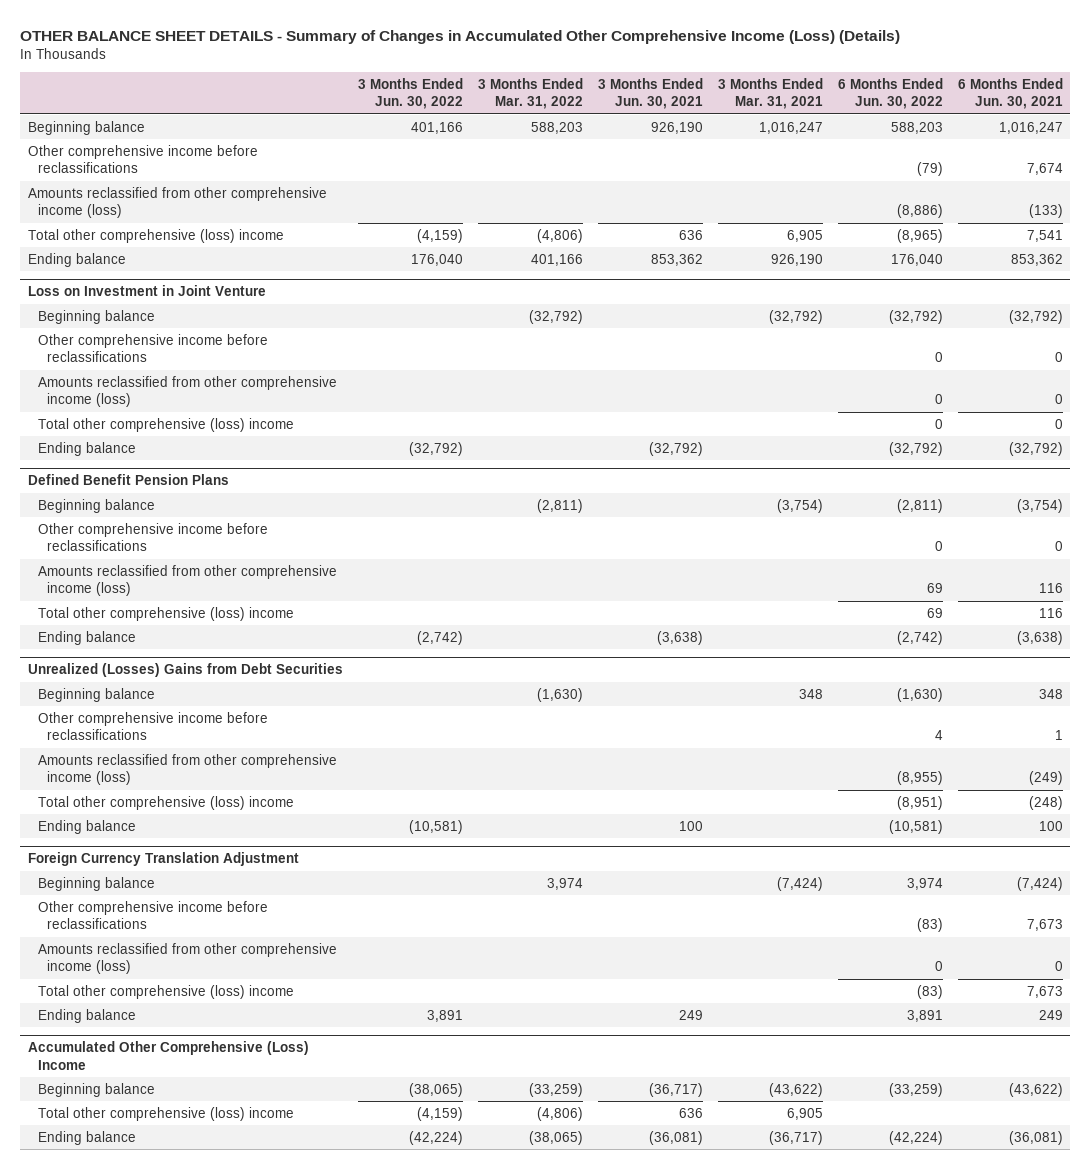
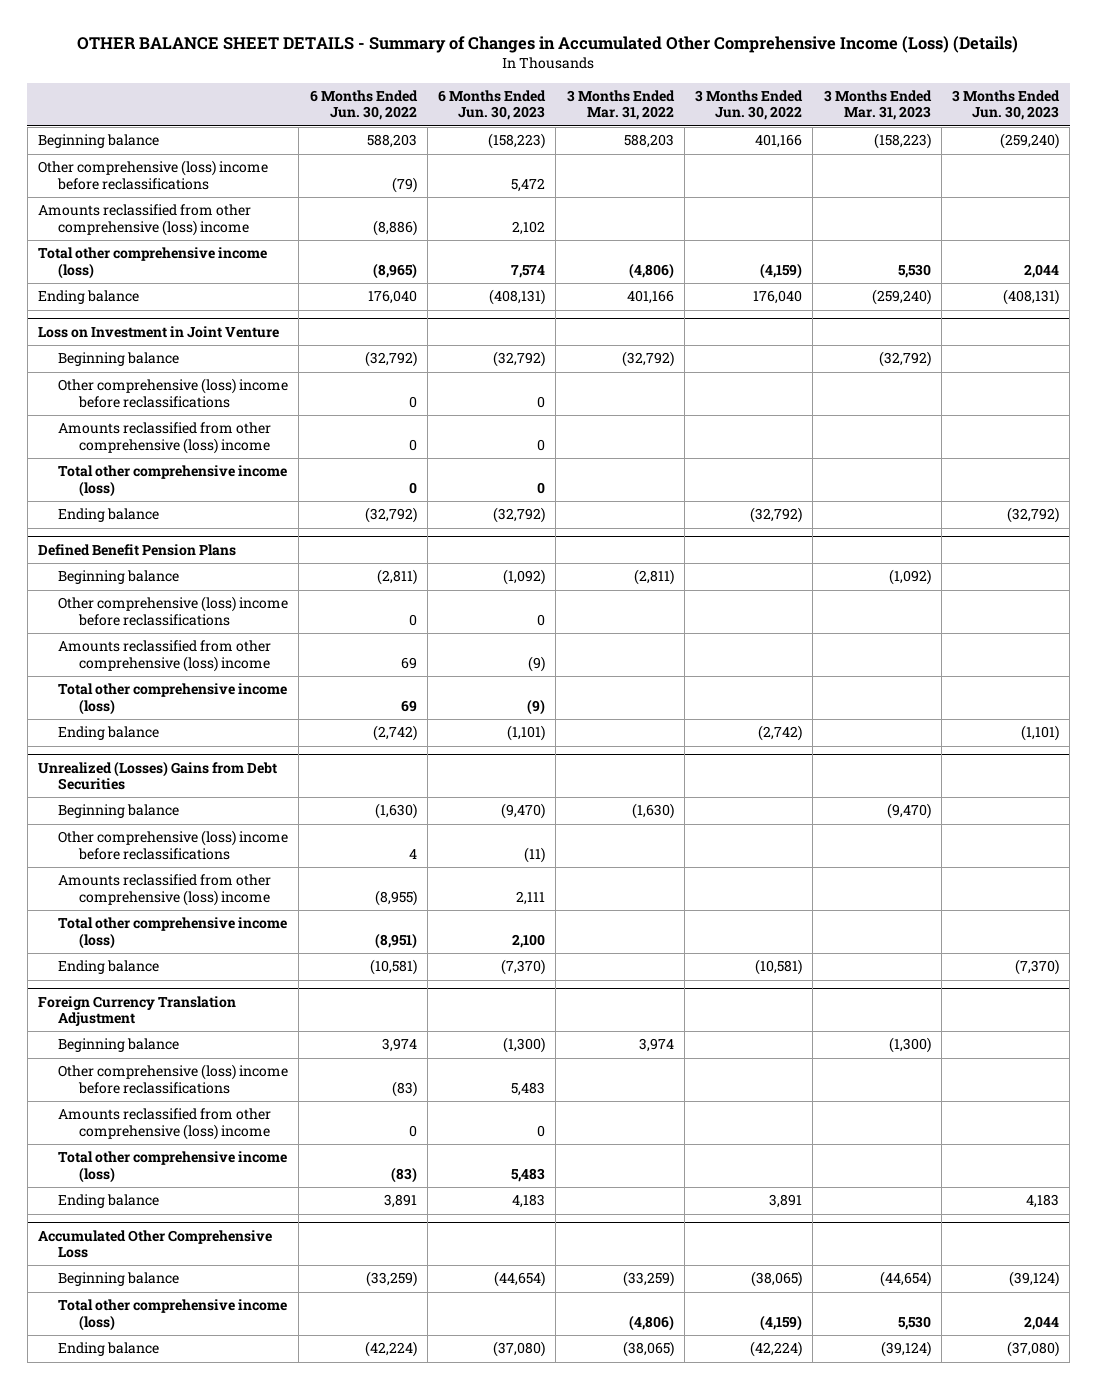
[597,78,703,110] 3 Months Ended Jun. 30, 2021 -> none
[717,78,823,110] 3 Months Ended Mar. 31, 2021 -> none
[957,78,1063,110] 6 Months Ended Jun. 30, 2021 -> none
none -> [438,89,547,121] 6 Months Ended Jun. 30, 2023
none -> [823,89,932,121] 3 Months Ended Mar. 31, 2023
none -> [951,89,1060,121] 3 Months Ended Jun. 30, 2023
[27,144,258,174] Other comprehensive income before reclassifications -> [37,160,268,190] Other comprehensive (loss) income before reclassifications
[27,186,327,219] Amounts reclassified from other comprehensive income (loss) -> [37,204,251,236] Amounts reclassified from other comprehensive (loss) income
[27,228,284,243] Total other comprehensive (loss) income -> [37,247,267,279] Total other comprehensive income (loss)
[37,333,268,363] Other comprehensive income before reclassifications -> [58,378,289,408] Other comprehensive (loss) income before reclassifications
[37,375,337,408] Amounts reclassified from other comprehensive income (loss) -> [58,422,272,454] Amounts reclassified from other comprehensive (loss) income
[37,417,294,432] Total other comprehensive (loss) income -> [58,465,288,497] Total other comprehensive income (loss)
[37,522,268,552] Other comprehensive income before reclassifications -> [58,596,289,626] Other comprehensive (loss) income before reclassifications
[37,564,337,597] Amounts reclassified from other comprehensive income (loss) -> [58,640,272,672] Amounts reclassified from other comprehensive (loss) income
[37,606,294,621] Total other comprehensive (loss) income -> [58,683,288,715] Total other comprehensive income (loss)
[37,711,268,741] Other comprehensive income before reclassifications -> [58,830,289,860] Other comprehensive (loss) income before reclassifications
[37,753,337,786] Amounts reclassified from other comprehensive income (loss) -> [58,874,272,906] Amounts reclassified from other comprehensive (loss) income
[37,795,294,810] Total other comprehensive (loss) income -> [58,917,288,949] Total other comprehensive income (loss)
[37,900,268,930] Other comprehensive income before reclassifications -> [58,1064,289,1094] Other comprehensive (loss) income before reclassifications
[37,942,337,975] Amounts reclassified from other comprehensive income (loss) -> [58,1108,272,1140] Amounts reclassified from other comprehensive (loss) income
[37,984,294,999] Total other comprehensive (loss) income -> [58,1151,288,1183] Total other comprehensive income (loss)
[27,1041,309,1070] Accumulated Other Comprehensive (Loss) Income -> [37,1229,272,1258] Accumulated Other Comprehensive Loss
[37,1106,294,1121] Total other comprehensive (loss) income -> [58,1299,288,1331] Total other comprehensive income (loss)

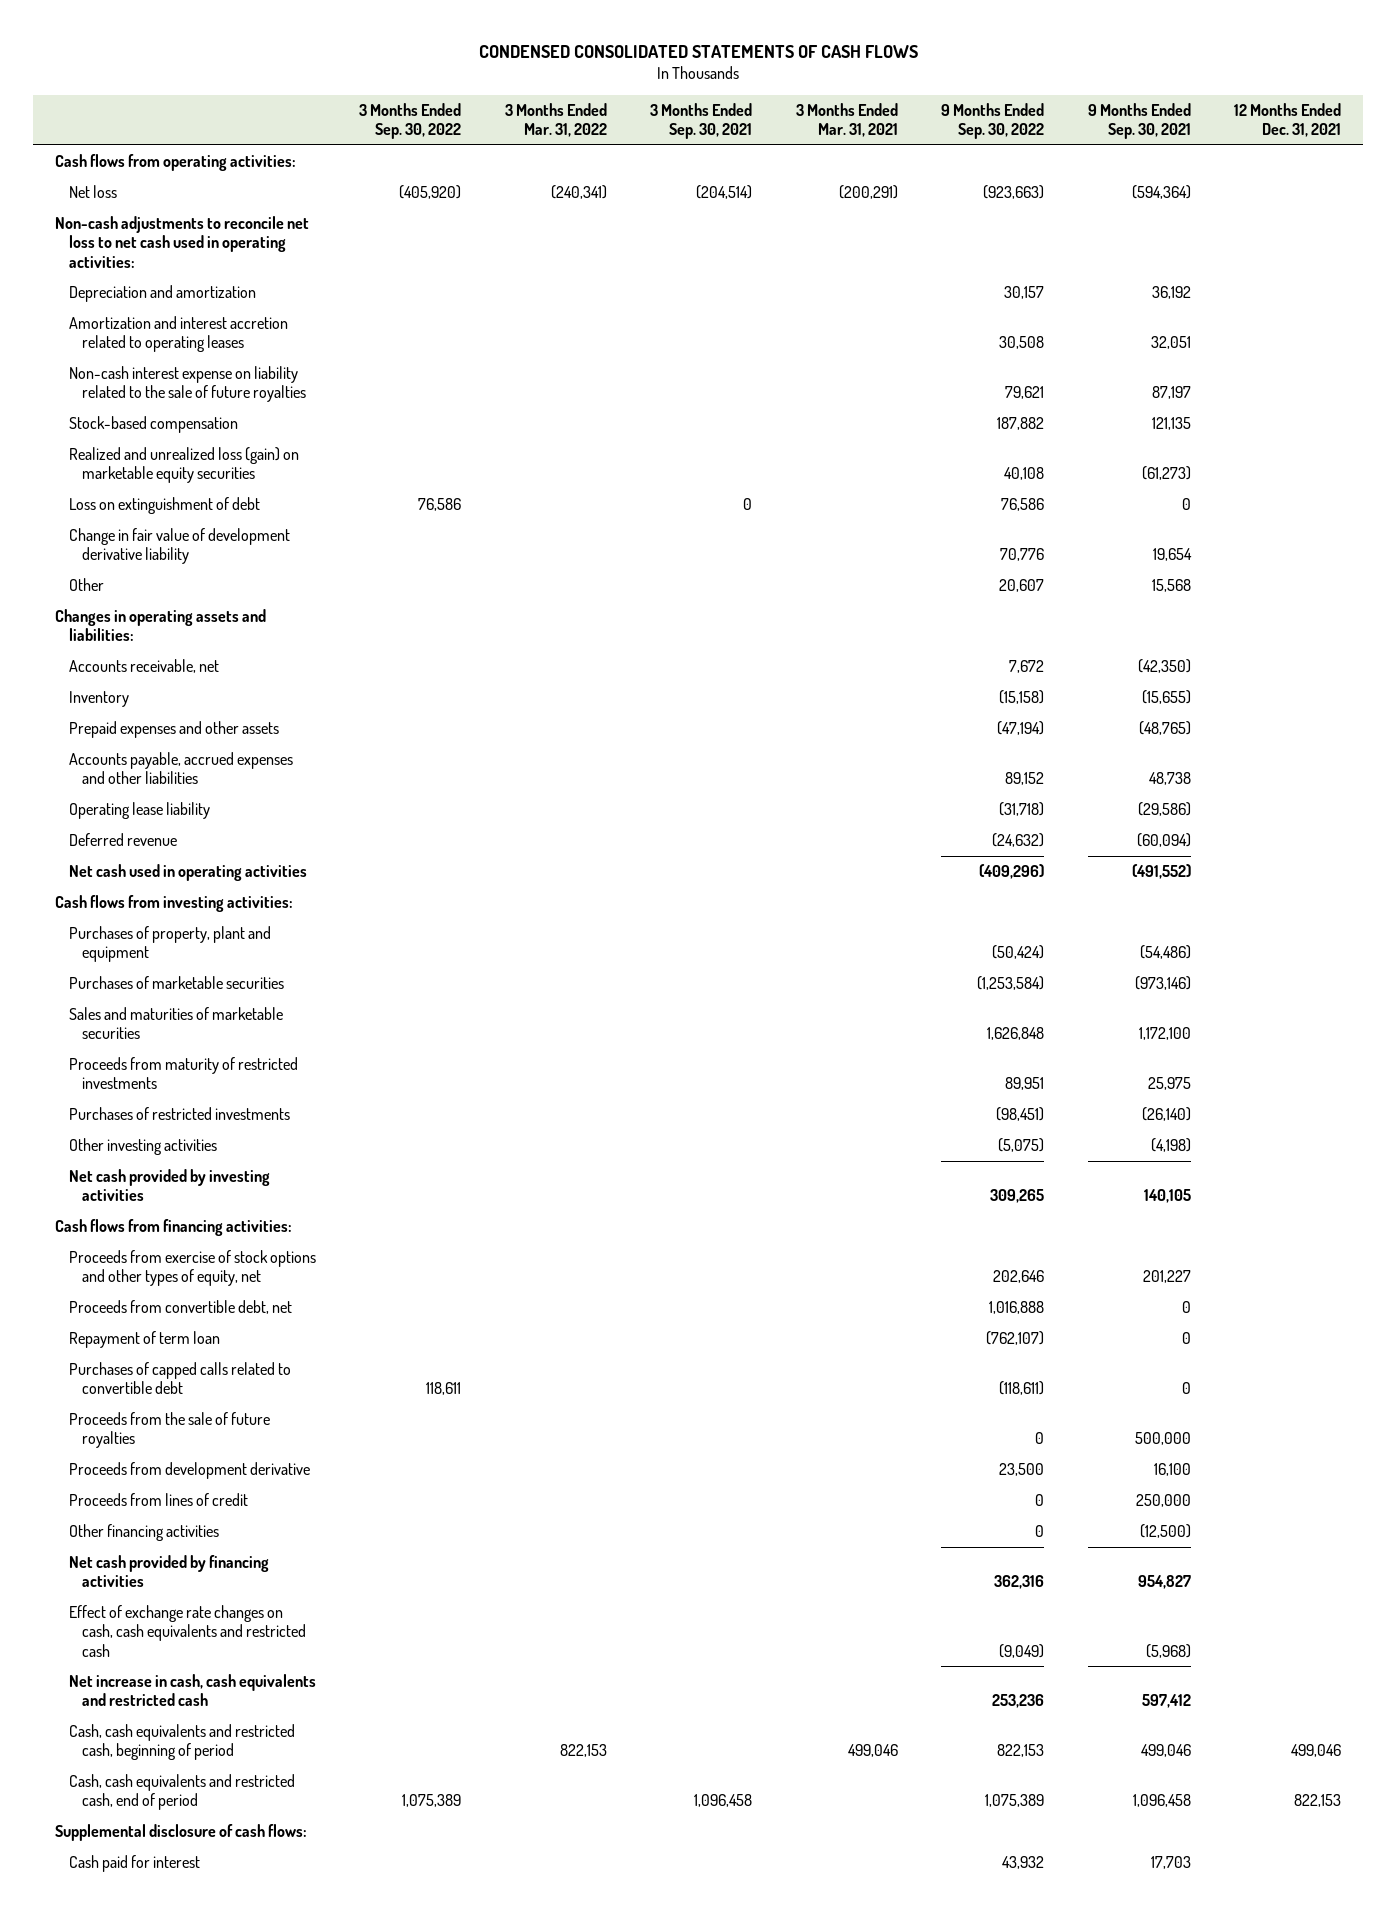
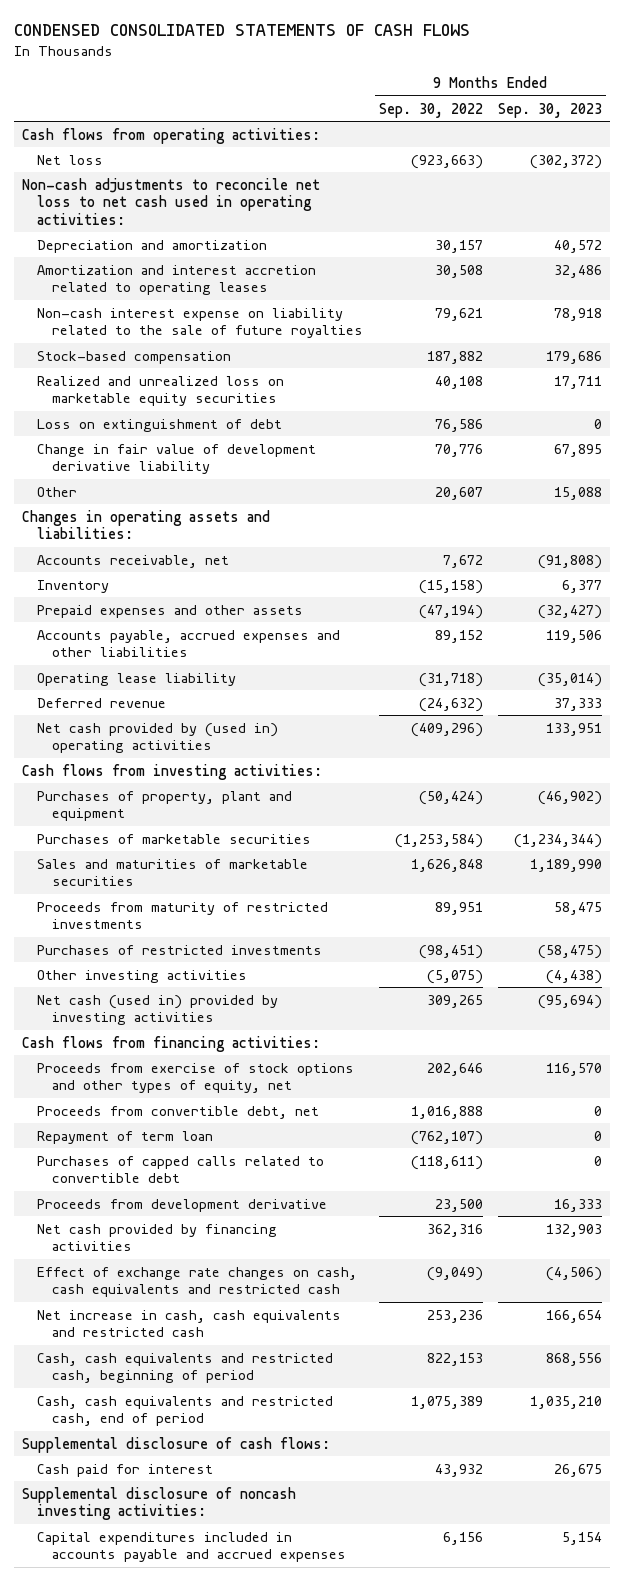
[359,103,462,140] 3 Months Ended Sep. 30, 2022 -> none
[504,103,607,138] 3 Months Ended Mar. 31, 2022 -> none
[650,103,753,140] 3 Months Ended Sep. 30, 2021 -> none
[795,103,898,138] 3 Months Ended Mar. 31, 2021 -> none
[1087,103,1191,140] 9 Months Ended Sep. 30, 2021 -> none
[1234,103,1342,138] 12 Months Ended Dec. 31, 2021 -> none
none -> [498,102,603,118] Sep. 30, 2023
[68,447,299,484] Realized and unrealized loss (gain) on marketable equity securities -> [36,375,284,407] Realized and unrealized loss on marketable equity securities
[68,864,307,882] Net cash used in operating activities -> [36,722,278,754] Net cash provided by (used in) operating activities
[68,1169,270,1202] Net cash provided by investing activities -> [36,994,278,1026] Net cash (used in) provided by investing activities
[68,1412,270,1449] Proceeds from the sale of future royalties -> none
[68,1493,248,1507] Proceeds from lines of credit -> none
[68,1524,219,1542] Other financing activities -> none
none -> [21,1486,296,1521] Supplemental disclosure of noncash investing activities:
none -> [36,1531,346,1563] Capital expenditures included in accounts payable and accrued expenses

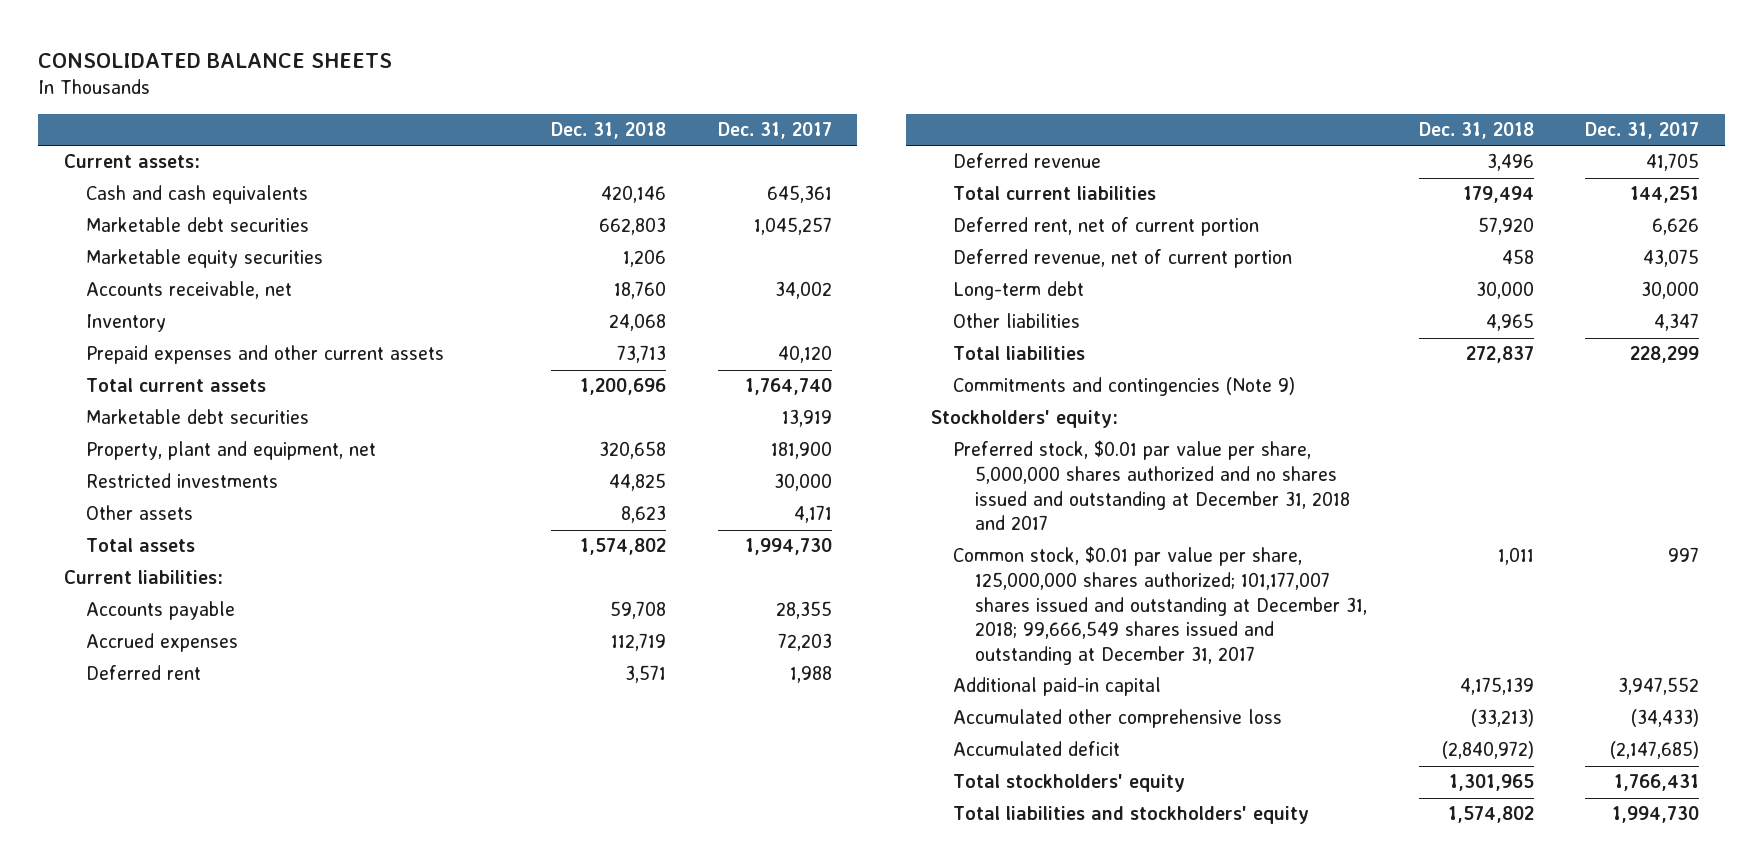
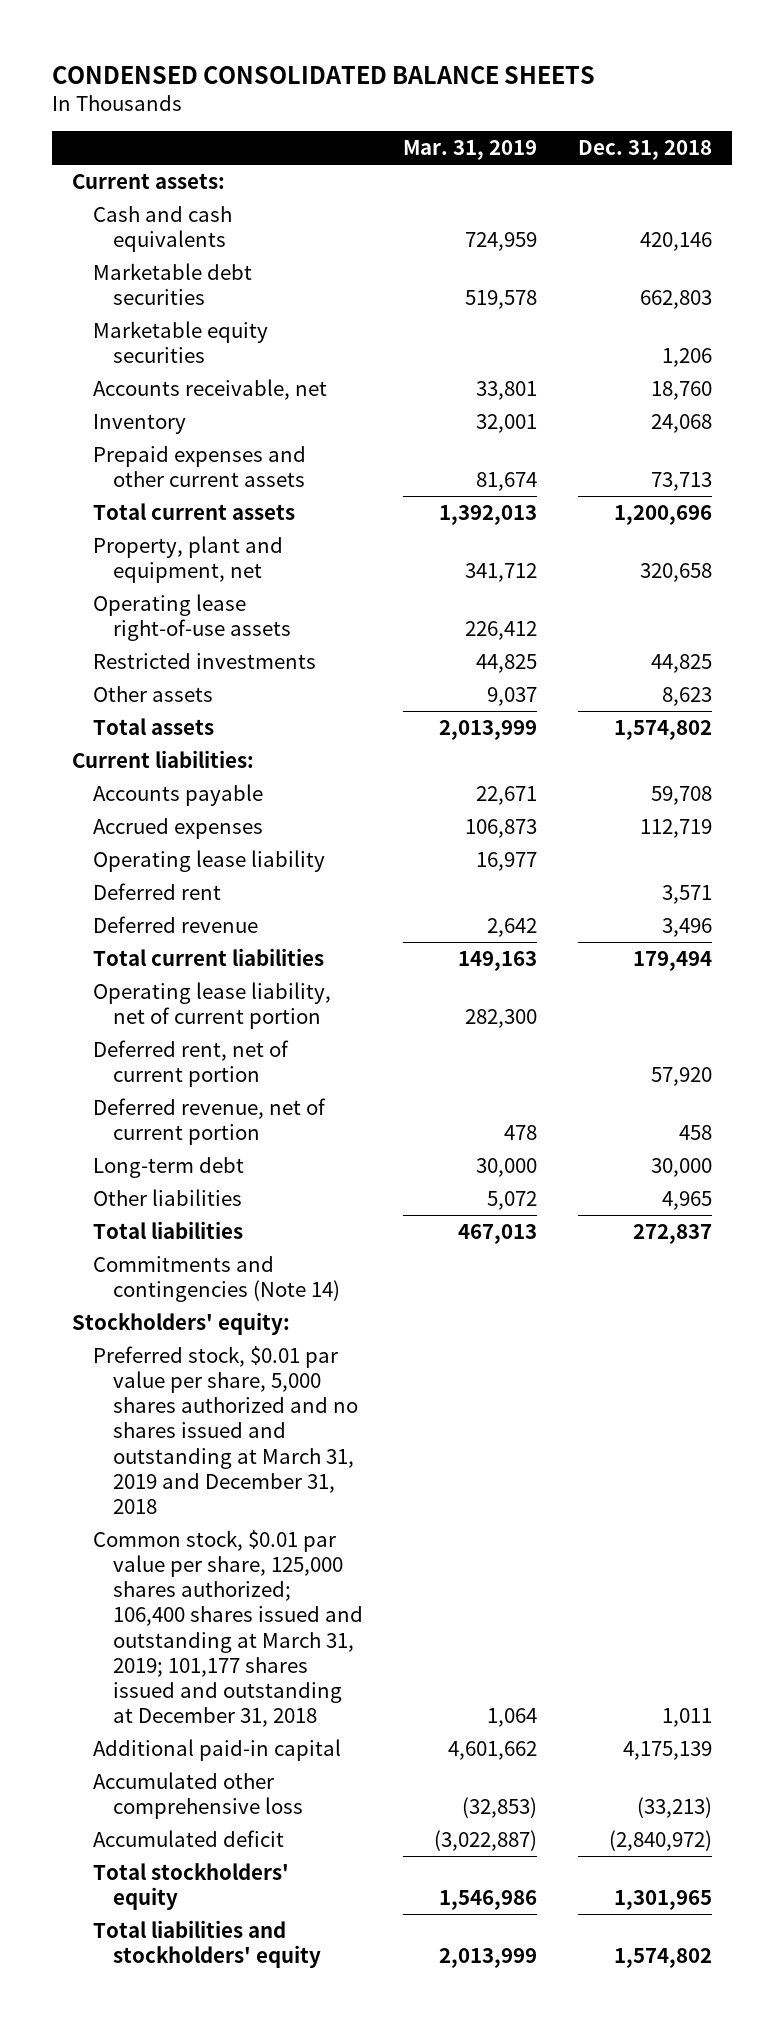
[38,53,393,69] CONSOLIDATED BALANCE SHEETS -> [52,65,596,84] CONDENSED CONSOLIDATED BALANCE SHEETS
[717,122,832,140] Dec. 31, 2017 -> none
none -> [403,140,538,161] Mar. 31, 2019
[85,409,309,425] Marketable debt securities -> none
none -> [92,593,291,641] Operating lease right-of-use assets
none -> [92,849,325,872] Operating lease liability
none -> [92,981,331,1029] Operating lease liability, net of current portion
[953,377,1296,397] Commitments and contingencies (Note 9) -> [92,1255,340,1302] Commitments and contingencies (Note 14)
[953,440,1351,531] Preferred stock, $0.01 par value per share, 5,000,000 shares authorized and no shares issued and outstanding at December 31, 2018 and 2017 -> [92,1345,358,1514] Preferred stock, $0.01 par value per share, 5,000 shares authorized and no shares issued and outstanding at March 31, 2019 and December 31, 2018
[953,546,1368,666] Common stock, $0.01 par value per share, 125,000,000 shares authorized; 101,177,007 shares issued and outstanding at December 31, 2018; 99,666,549 shares issued and outstanding at December 31, 2017 -> [92,1529,363,1728] Common stock, $0.01 par value per share, 125,000 shares authorized; 106,400 shares issued and outstanding at March 31, 2019; 101,177 shares issued and outstanding at December 31, 2018

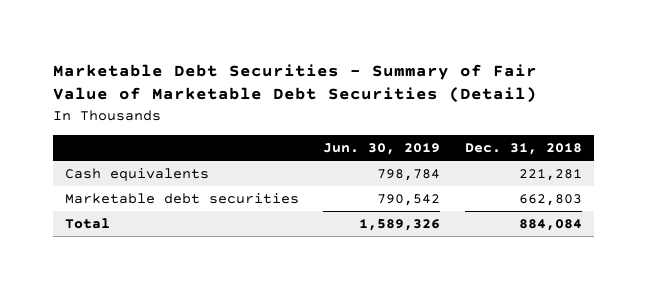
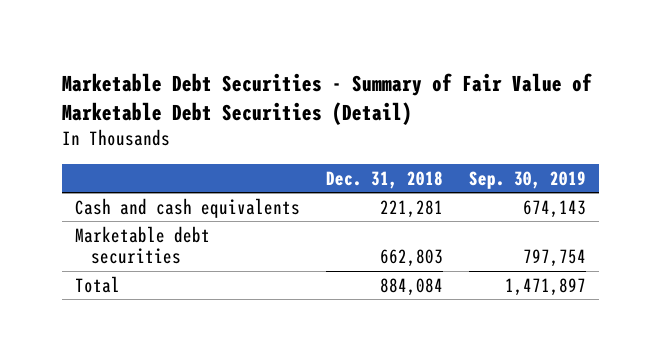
[323,142,441,155] Jun. 30, 2019 -> none
none -> [469,170,587,189] Sep. 30, 2019
[64,168,209,182] Cash equivalents -> [74,197,300,218] Cash and cash equivalents

